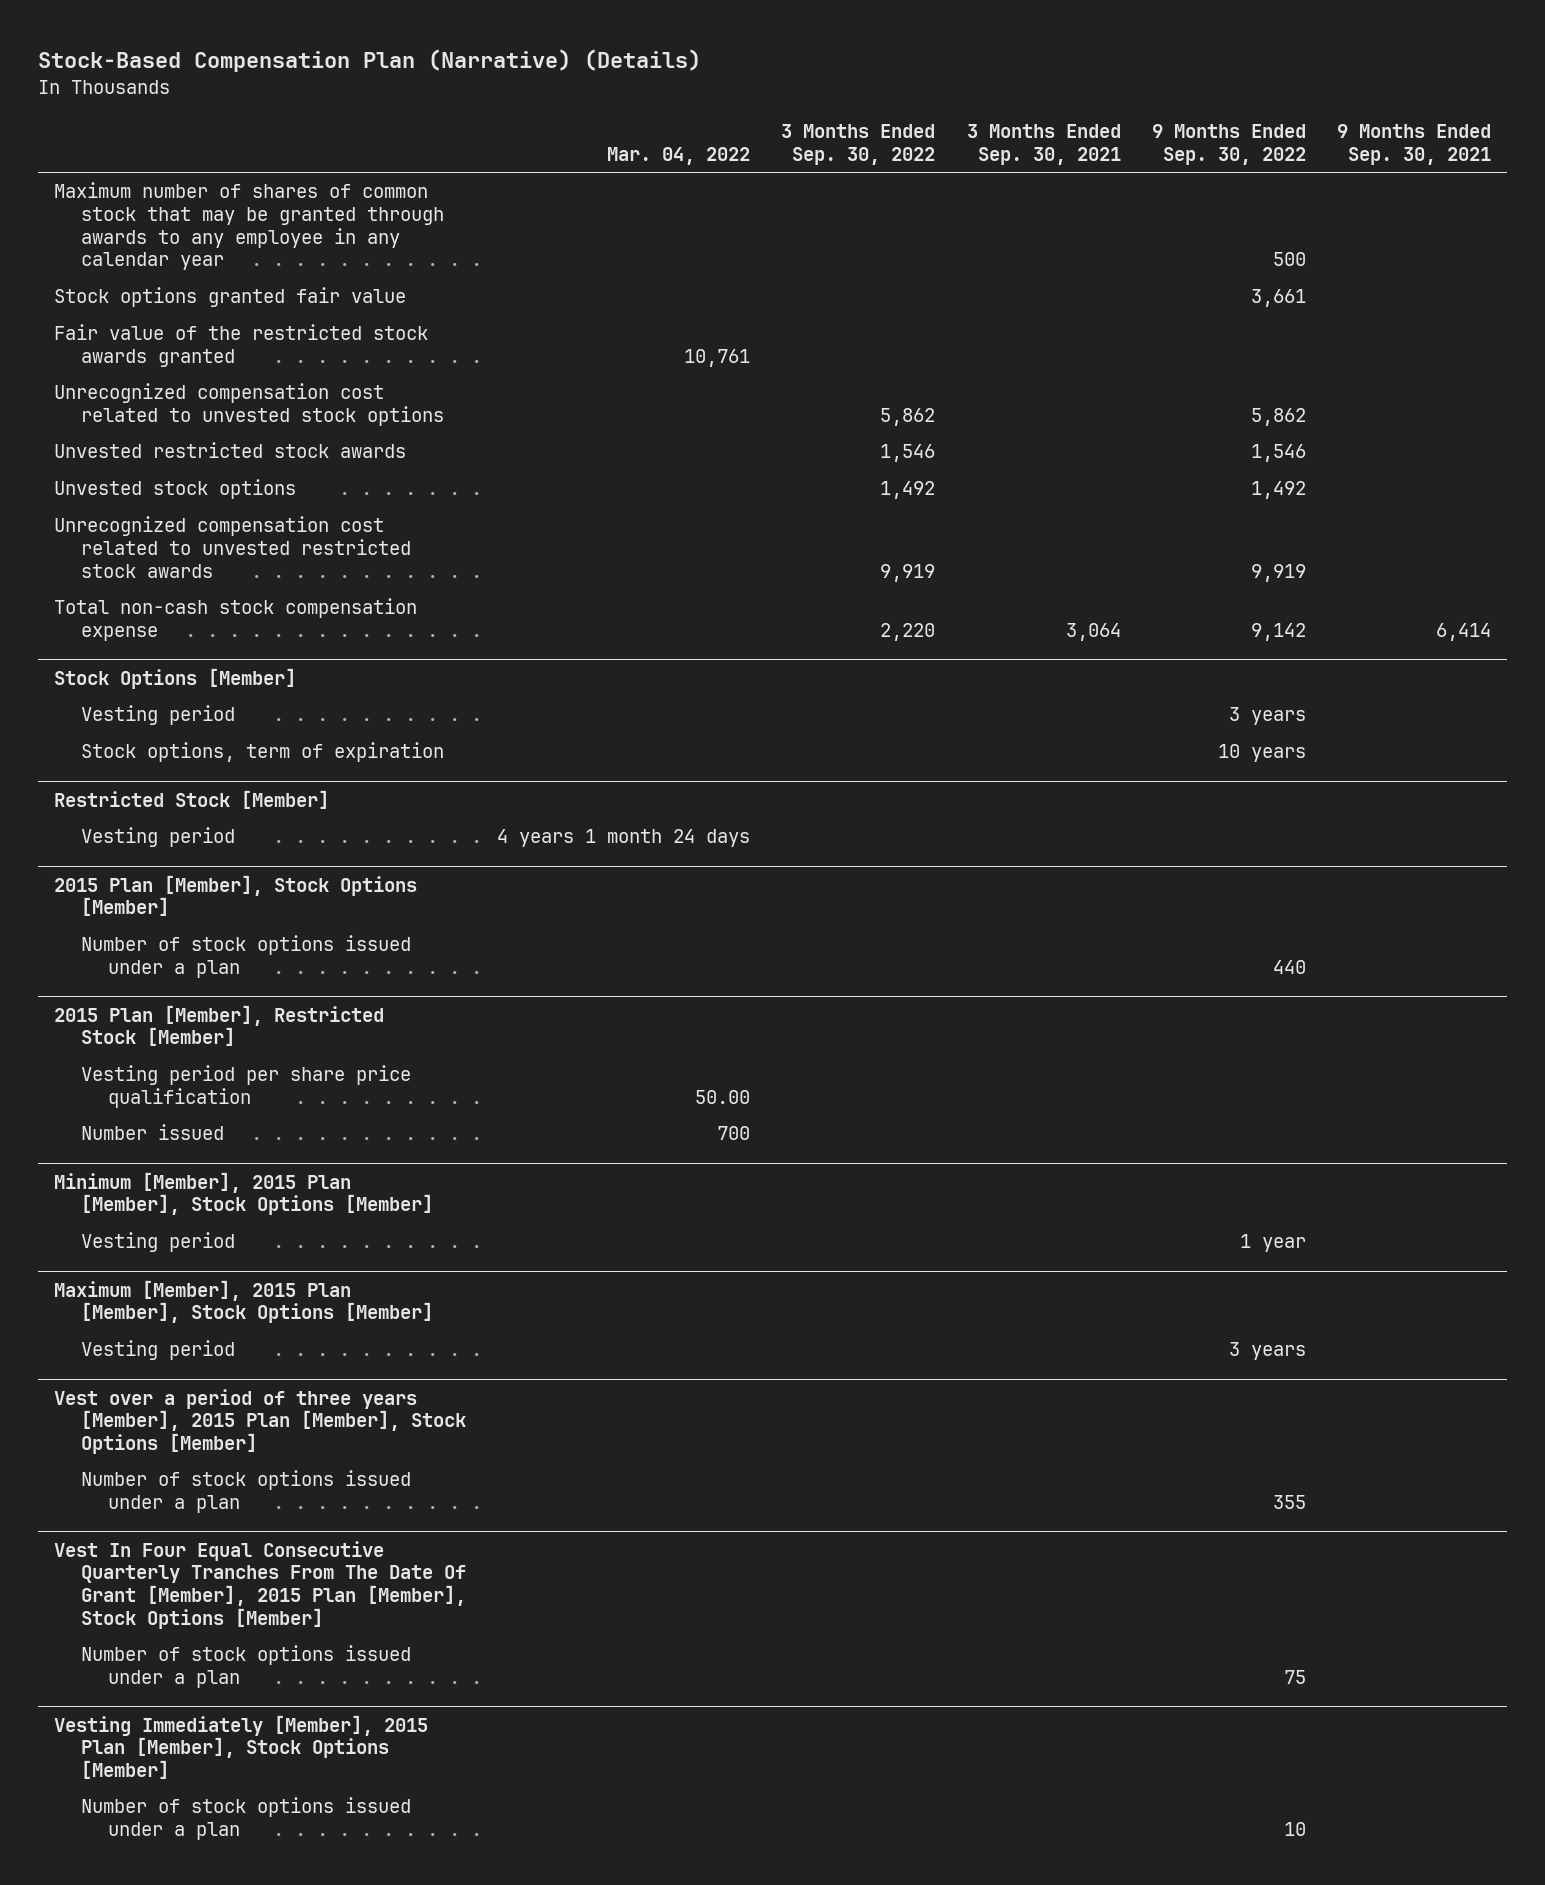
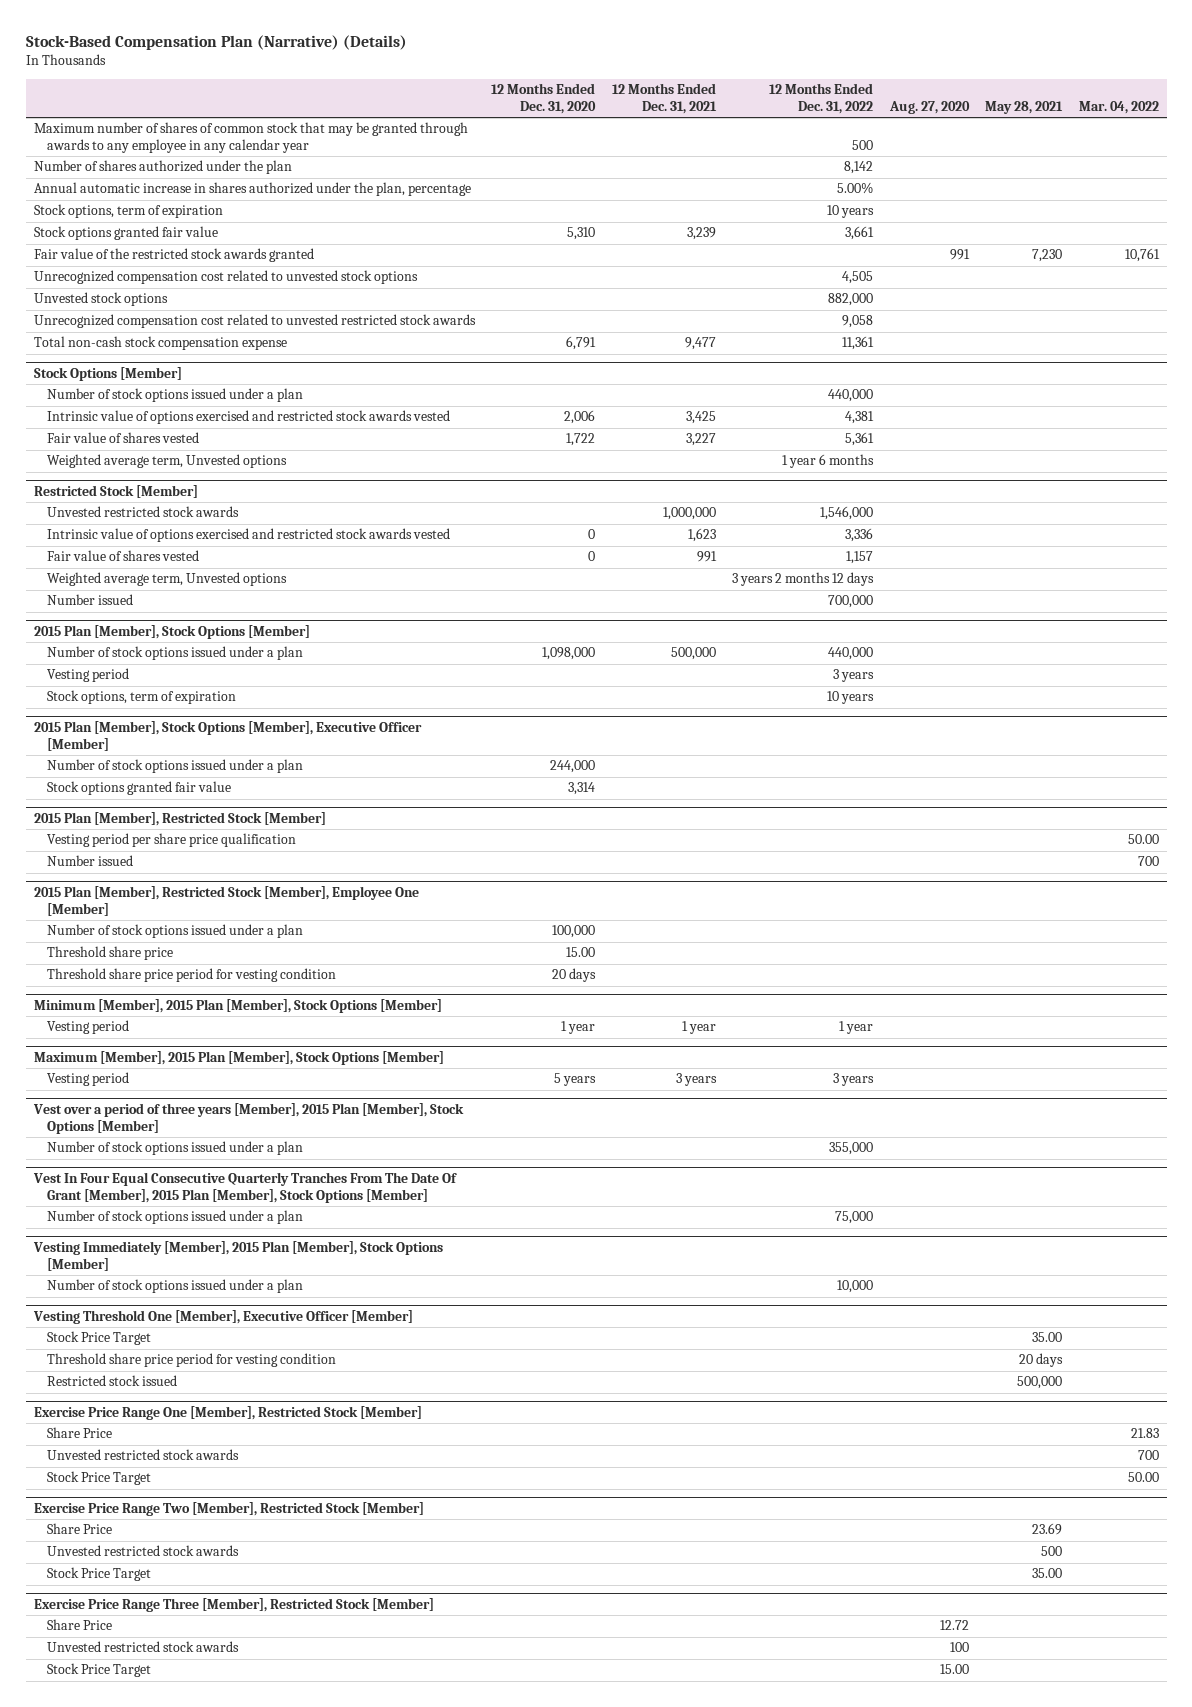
[781,124,936,165] 3 Months Ended Sep. 30, 2022 -> none
[966,124,1121,165] 3 Months Ended Sep. 30, 2021 -> none
[1152,124,1307,165] 9 Months Ended Sep. 30, 2022 -> none
[1337,124,1492,165] 9 Months Ended Sep. 30, 2021 -> none
none -> [491,83,597,114] 12 Months Ended Dec. 31, 2020
none -> [611,83,717,114] 12 Months Ended Dec. 31, 2021
none -> [769,83,874,114] 12 Months Ended Dec. 31, 2022
none -> [888,100,970,114] Aug. 27, 2020
none -> [985,100,1064,114] May 28, 2021
none -> [33,160,292,175] Number of shares authorized under the plan
none -> [33,182,471,197] Annual automatic increase in shares authorized under the plan, percentage
none -> [33,204,223,219] Stock options, term of expiration
[54,442,407,459] Unvested restricted stock awards -> none
[80,705,235,726] Vesting period -> none
[80,742,444,763] Stock options, term of expiration -> none
none -> [47,388,304,403] Number of stock options issued under a plan
none -> [47,410,451,425] Intrinsic value of options exercised and restricted stock awards vested
none -> [47,432,200,444] Fair value of shares vested
none -> [47,454,288,469] Weighted average term, Unvested options
[80,827,235,848] Vesting period -> none
none -> [47,506,240,518] Unvested restricted stock awards
none -> [47,528,451,543] Intrinsic value of options exercised and restricted stock awards vested
none -> [47,550,200,562] Fair value of shares vested
none -> [47,572,288,587] Weighted average term, Unvested options
none -> [47,594,134,606] Number issued
none -> [47,668,130,683] Vesting period
none -> [47,690,237,705] Stock options, term of expiration
none -> [33,720,422,751] 2015 Plan [Member], Stock Options [Member], Executive Officer [Member]
none -> [47,759,304,774] Number of stock options issued under a plan
none -> [47,781,232,796] Stock options granted fair value
none -> [33,885,419,916] 2015 Plan [Member], Restricted Stock [Member], Employee One [Member]
none -> [47,924,304,939] Number of stock options issued under a plan
none -> [47,946,174,961] Threshold share price
none -> [47,968,337,983] Threshold share price period for vesting condition
none -> [32,1309,413,1324] Vesting Threshold One [Member], Executive Officer [Member]
none -> [47,1331,152,1346] Stock Price Target
none -> [47,1353,337,1368] Threshold share price period for vesting condition
none -> [47,1375,178,1387] Restricted stock issued
none -> [33,1405,422,1420] Exercise Price Range One [Member], Restricted Stock [Member]
none -> [47,1427,113,1439] Share Price
none -> [47,1449,240,1461] Unvested restricted stock awards
none -> [47,1471,152,1486] Stock Price Target
none -> [33,1501,424,1516] Exercise Price Range Two [Member], Restricted Stock [Member]
none -> [47,1523,113,1535] Share Price
none -> [47,1545,240,1557] Unvested restricted stock awards
none -> [47,1567,152,1582] Stock Price Target
none -> [33,1597,434,1612] Exercise Price Range Three [Member], Restricted Stock [Member]
none -> [47,1619,113,1631] Share Price
none -> [47,1641,240,1653] Unvested restricted stock awards
none -> [47,1663,152,1678] Stock Price Target

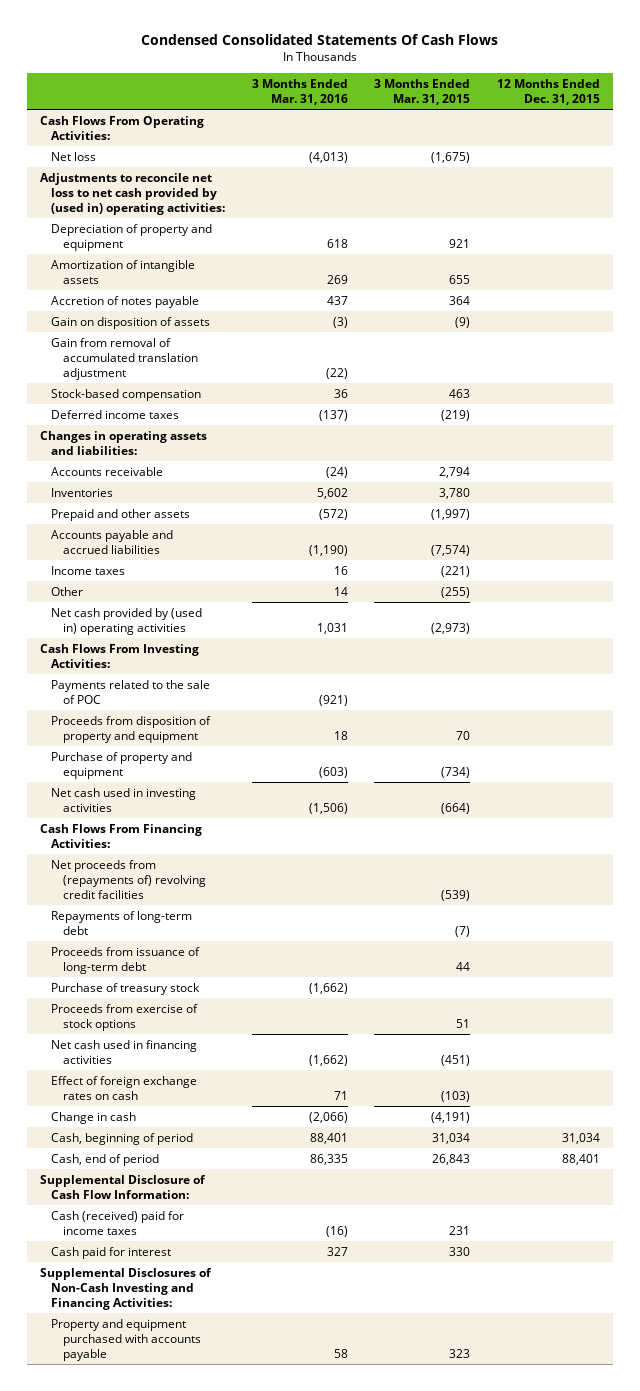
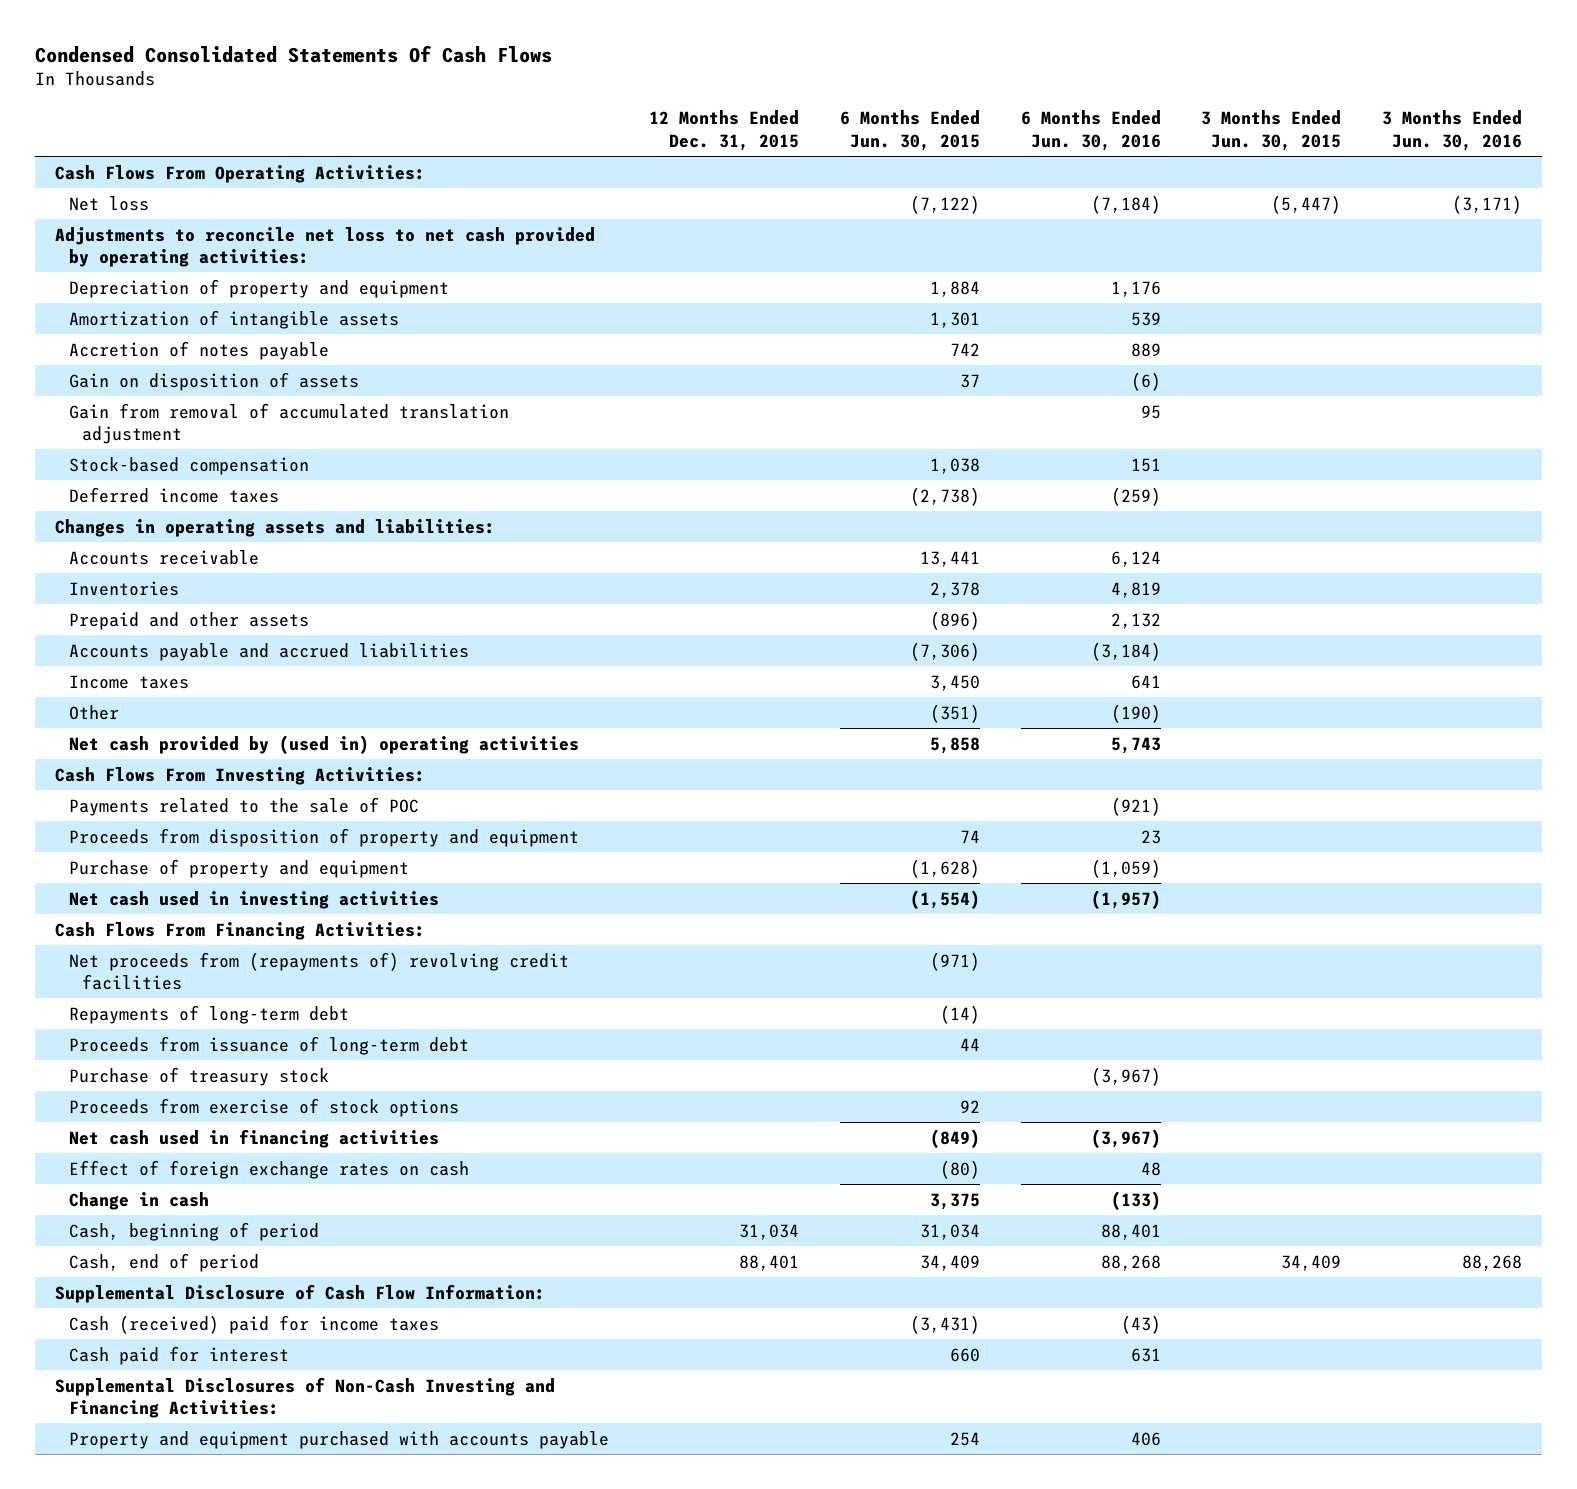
[251,78,348,106] 3 Months Ended Mar. 31, 2016 -> none
[374,78,471,106] 3 Months Ended Mar. 31, 2015 -> none
none -> [840,110,981,151] 6 Months Ended Jun. 30, 2015
none -> [1020,110,1161,151] 6 Months Ended Jun. 30, 2016
none -> [1201,110,1342,151] 3 Months Ended Jun. 30, 2015
none -> [1382,110,1523,151] 3 Months Ended Jun. 30, 2016
[39,172,226,216] Adjustments to reconcile net loss to net cash provided by (used in) operating activities: -> [55,226,596,267] Adjustments to reconcile net loss to net cash provided by operating activities:

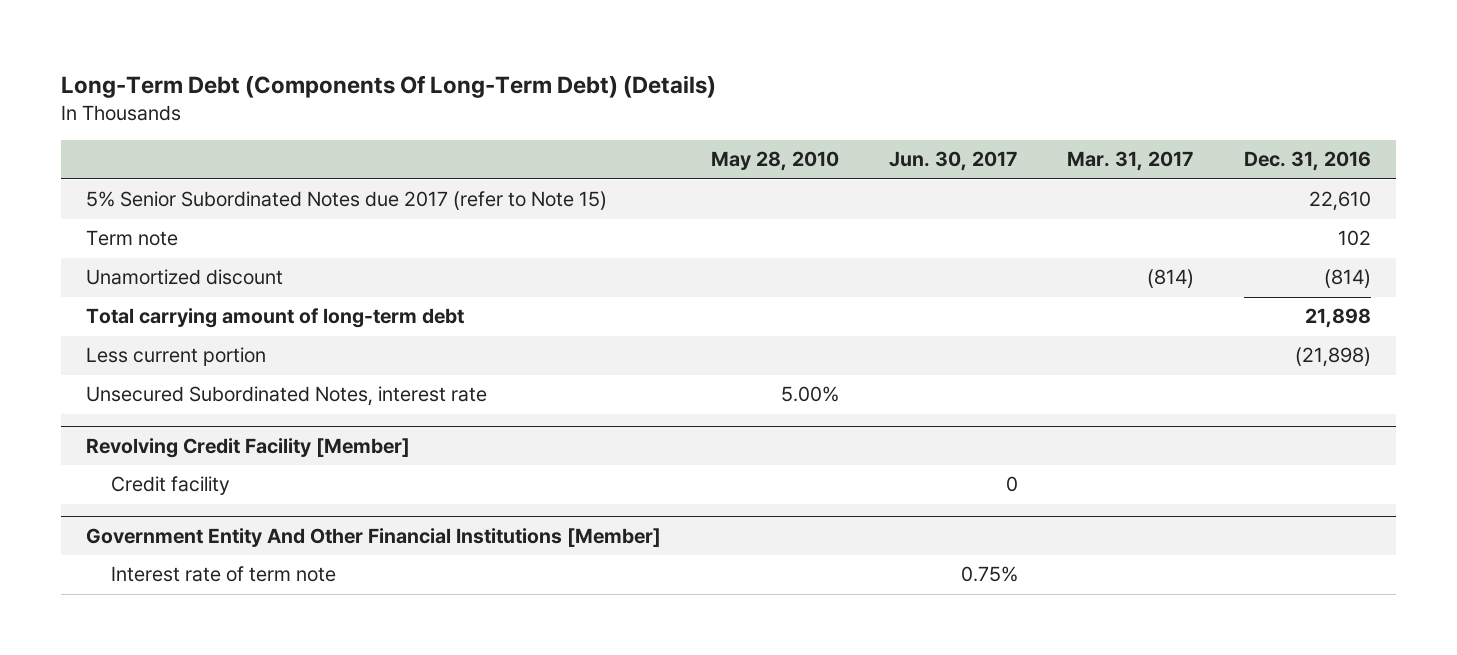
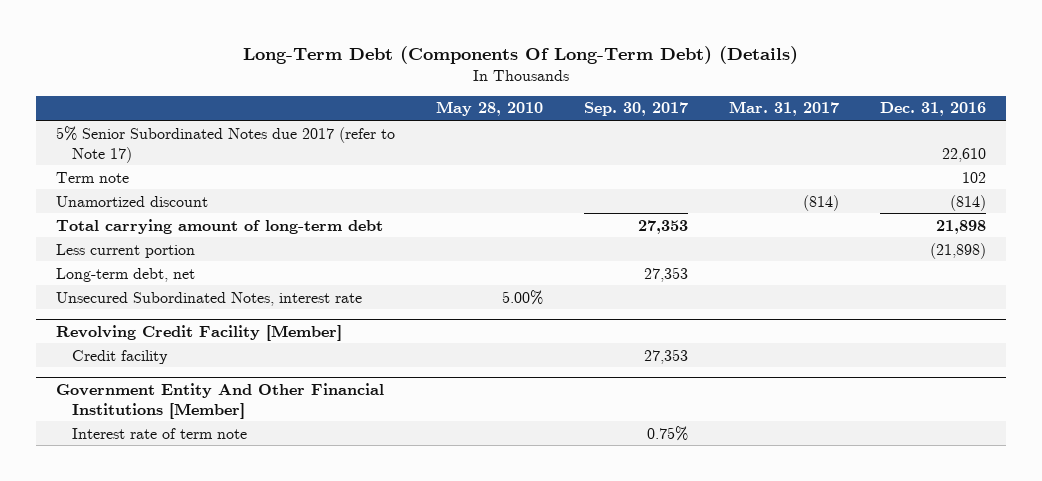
[888,151,1018,172] Jun. 30, 2017 -> none
none -> [583,102,688,117] Sep. 30, 2017
[86,191,608,211] 5% Senior Subordinated Notes due 2017 (refer to Note 15) -> [56,125,396,163] 5% Senior Subordinated Notes due 2017 (refer to Note 17)
none -> [56,267,196,282] Long-term debt, net

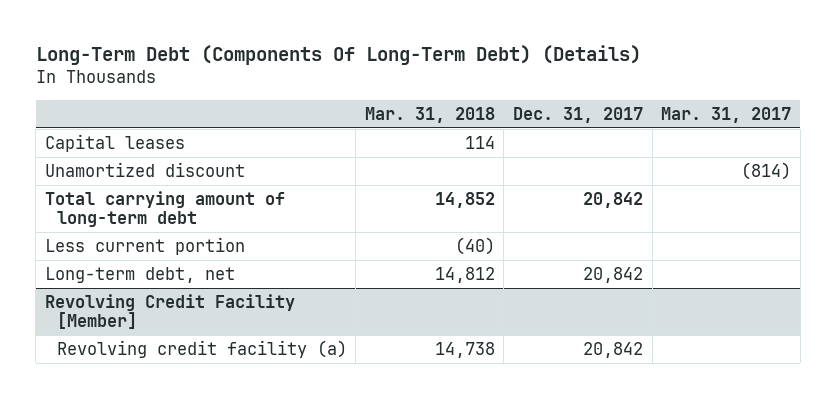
[436,101,544,117] May 28, 2010 -> none
[583,102,688,117] Sep. 30, 2017 -> none
[879,102,986,117] Dec. 31, 2016 -> none
none -> [364,106,495,123] Mar. 31, 2018
none -> [512,106,643,123] Dec. 31, 2017
[56,125,396,163] 5% Senior Subordinated Notes due 2017 (refer to Note 17) -> none
[56,171,130,183] Term note -> none
none -> [44,133,185,152] Capital leases
[56,291,363,306] Unsecured Subordinated Notes, interest rate -> none
[56,382,385,419] Government Entity And Other Financial Institutions [Member] -> none
[71,427,247,439] Interest rate of term note -> none
[71,349,168,364] Credit facility -> [56,339,347,358] Revolving credit facility (a)

